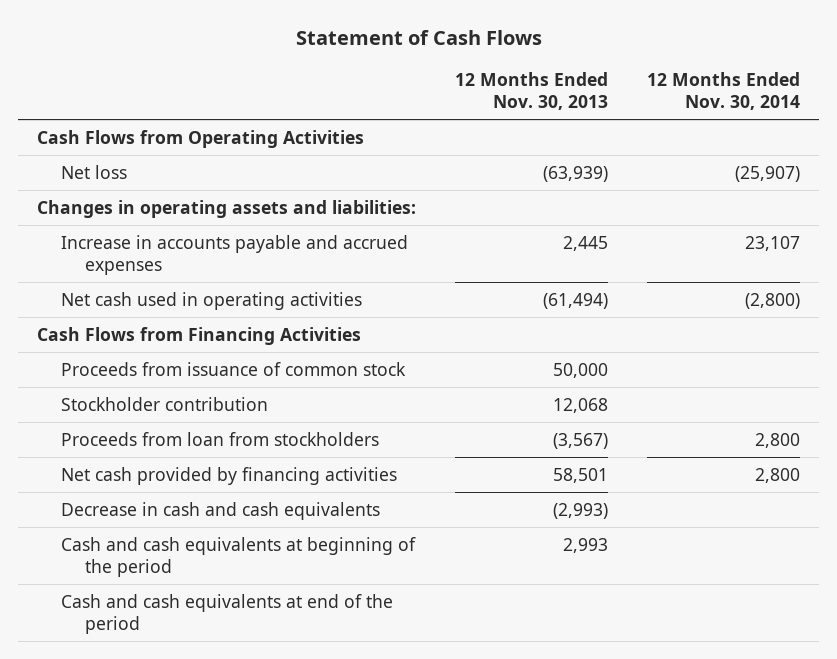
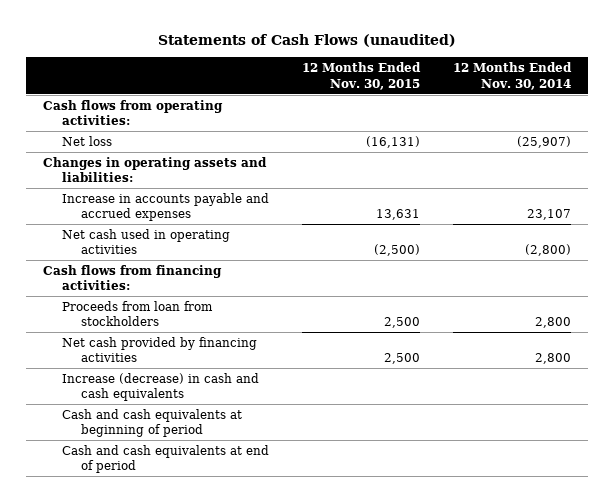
[295,29,542,45] Statement of Cash Flows -> [157,34,456,48] Statements of Cash Flows (unaudited)
[455,72,609,111] 12 Months Ended Nov. 30, 2013 -> none
none -> [301,62,421,90] 12 Months Ended Nov. 30, 2015
[37,129,365,148] Cash Flows from Operating Activities -> [42,99,223,126] Cash flows from operating activities:
[61,361,407,376] Proceeds from issuance of common stock -> none
[61,396,269,411] Stockholder contribution -> none
[37,326,362,345] Cash Flows from Financing Activities -> [42,264,222,291] Cash flows from financing activities:
[61,501,381,520] Decrease in cash and cash equivalents -> [61,372,259,402] Increase (decrease) in cash and cash equivalents
[61,536,417,577] Cash and cash equivalents at beginning of the period -> [61,408,242,438] Cash and cash equivalents at beginning of period
[61,593,394,634] Cash and cash equivalents at end of the period -> [61,444,269,474] Cash and cash equivalents at end of period

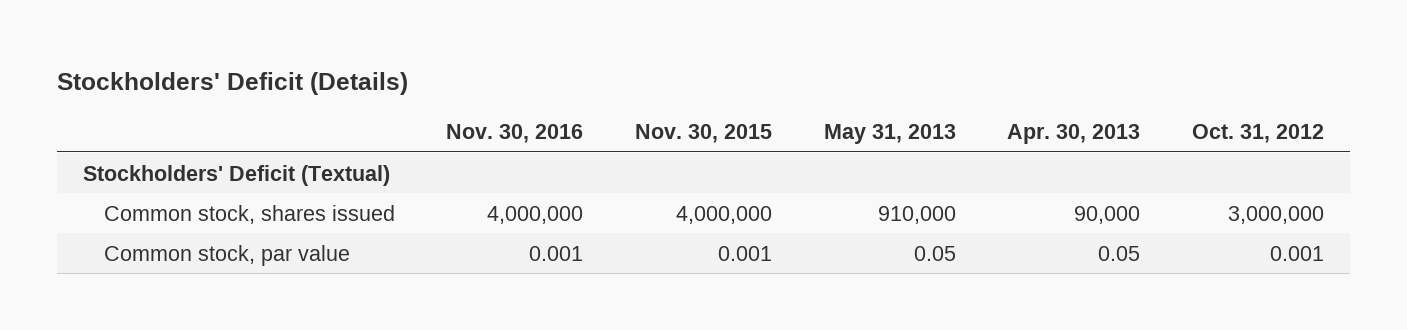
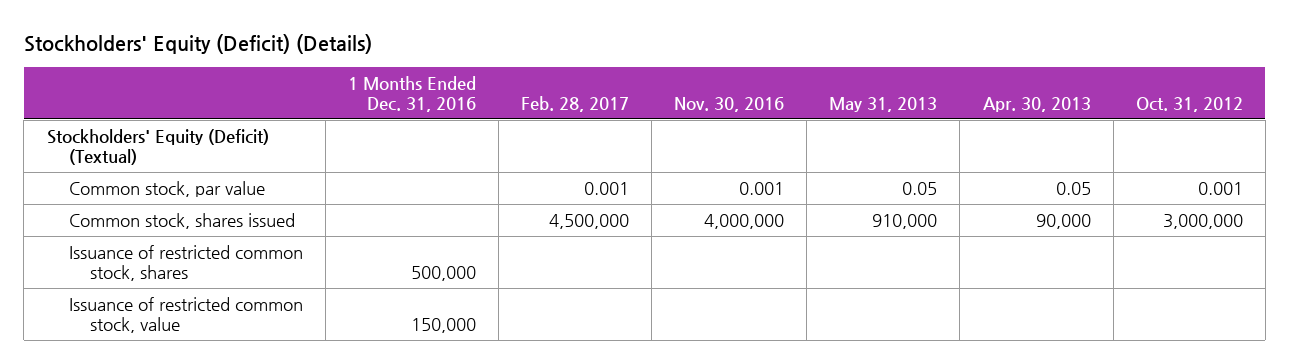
[56,72,408,96] Stockholders' Deficit (Details) -> [23,34,372,55] Stockholders' Equity (Deficit) (Details)
[635,124,773,144] Nov. 30, 2015 -> none
none -> [347,76,476,112] 1 Months Ended Dec. 31, 2016
none -> [520,95,629,112] Feb. 28, 2017
[82,164,390,186] Stockholders' Deficit (Textual) -> [46,128,269,165] Stockholders' Equity (Deficit) (Textual)
[103,204,395,224] Common stock, shares issued -> [68,212,295,229] Common stock, shares issued
none -> [68,244,303,281] Issuance of restricted common stock, shares
none -> [68,296,303,333] Issuance of restricted common stock, value

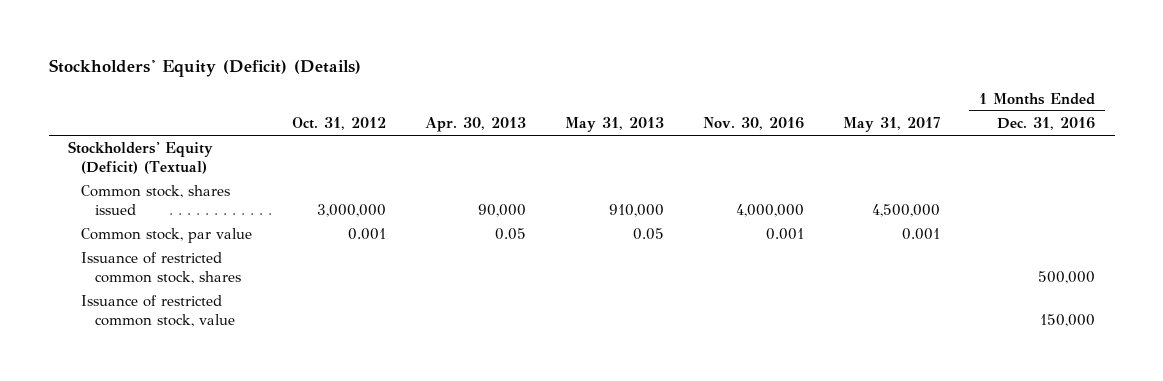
[520,95,629,112] Feb. 28, 2017 -> none
none -> [843,117,941,133] May 31, 2017
[68,180,265,197] Common stock, par value -> [81,228,253,244] Common stock, par value

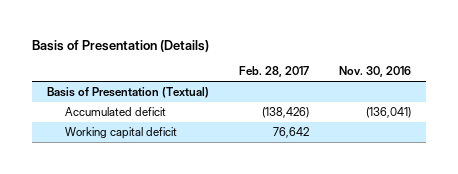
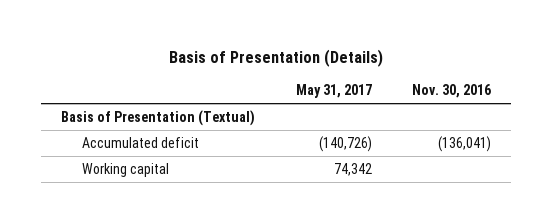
[238,66,309,78] Feb. 28, 2017 -> none
none -> [295,84,372,99] May 31, 2017
[64,127,177,140] Working capital deficit -> [81,163,169,178] Working capital

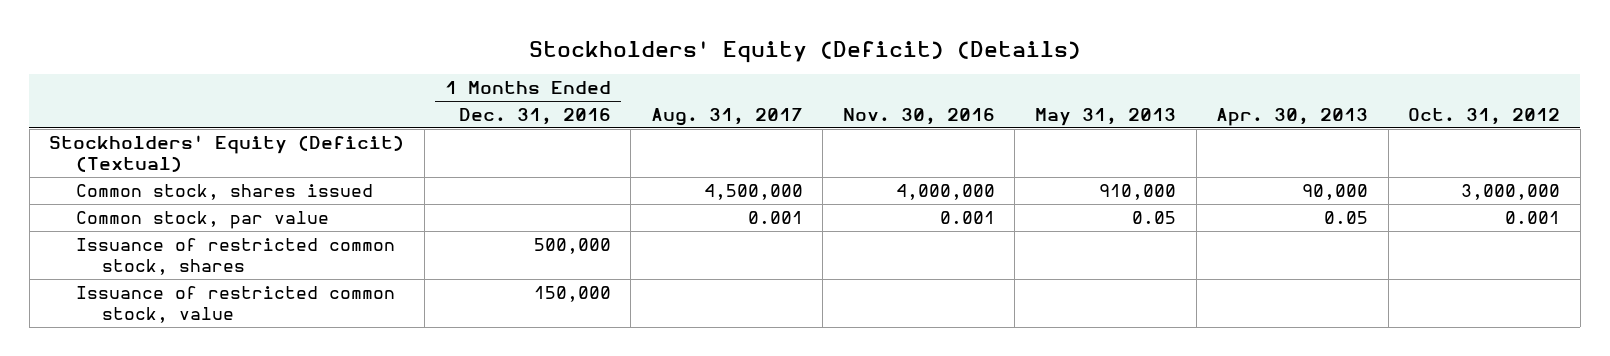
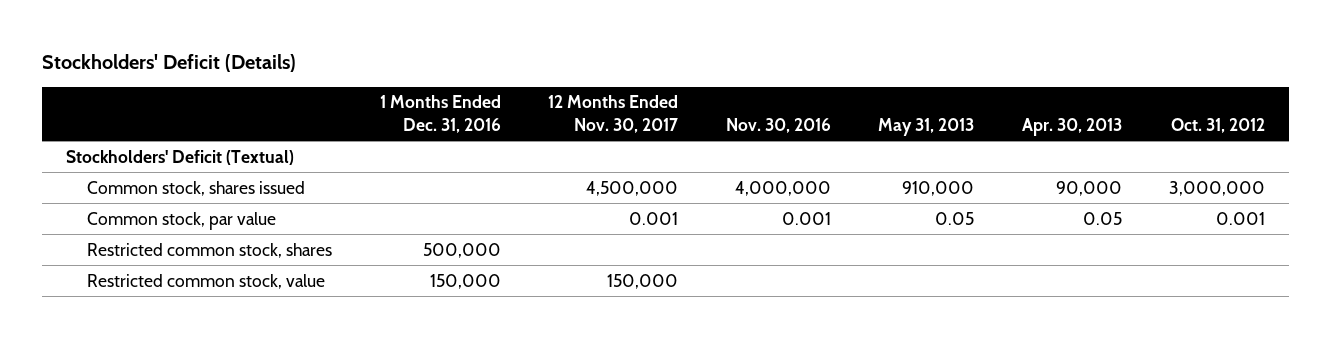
[528,40,1081,63] Stockholders' Equity (Deficit) (Details) -> [42,54,297,73] Stockholders' Deficit (Details)
[650,108,803,127] Aug. 31, 2017 -> none
none -> [548,95,679,133] 12 Months Ended Nov. 30, 2017
[49,135,405,173] Stockholders' Equity (Deficit) (Textual) -> [65,149,294,165] Stockholders' Deficit (Textual)
[75,238,395,276] Issuance of restricted common stock, shares -> [87,242,333,258] Restricted common stock, shares
[75,286,395,324] Issuance of restricted common stock, value -> [87,273,326,289] Restricted common stock, value

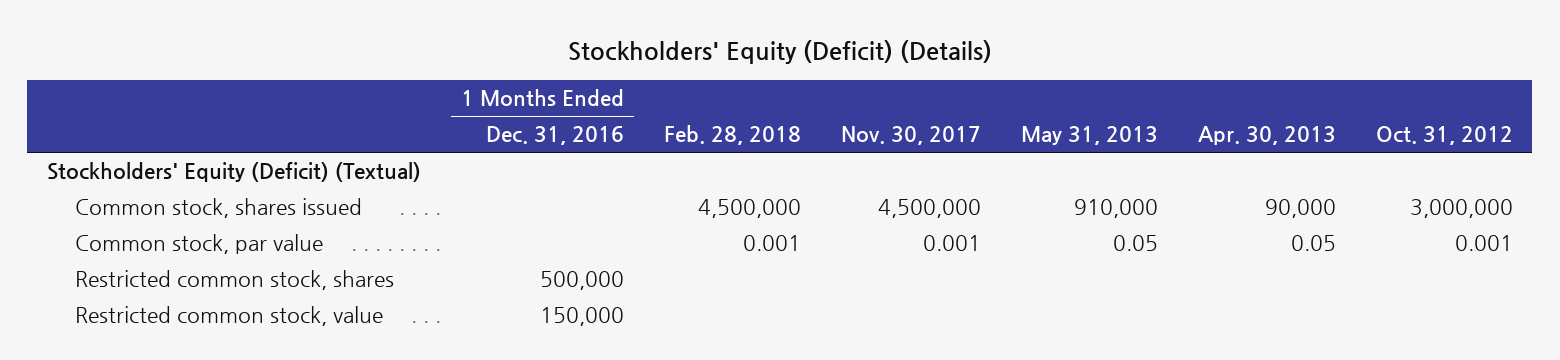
[42,54,297,73] Stockholders' Deficit (Details) -> [567,40,992,65] Stockholders' Equity (Deficit) (Details)
[548,95,679,133] 12 Months Ended Nov. 30, 2017 -> none
[725,117,831,133] Nov. 30, 2016 -> none
none -> [663,125,801,146] Feb. 28, 2018
none -> [840,126,981,146] Nov. 30, 2017
[65,149,294,165] Stockholders' Deficit (Textual) -> [47,162,422,183] Stockholders' Equity (Deficit) (Textual)

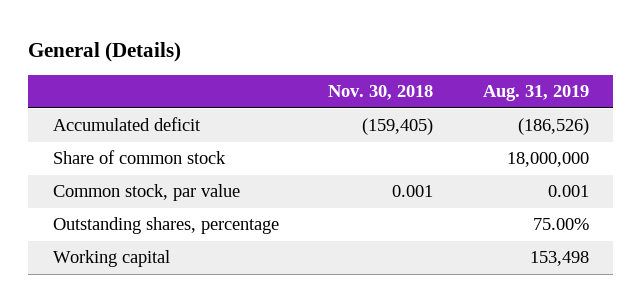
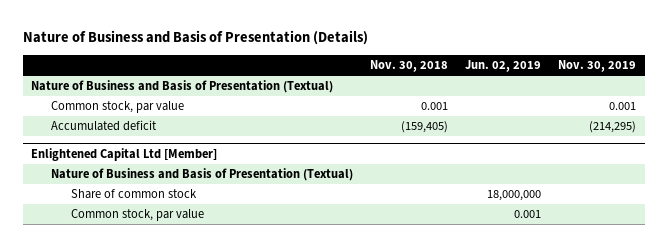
[28,41,182,62] General (Details) -> [22,30,368,46] Nature of Business and Basis of Presentation (Details)
[482,85,589,102] Aug. 31, 2019 -> none
none -> [465,60,542,73] Jun. 02, 2019
none -> [558,60,637,73] Nov. 30, 2019
[52,150,226,165] Share of common stock -> none
none -> [31,80,334,94] Nature of Business and Basis of Presentation (Textual)
[52,217,279,235] Outstanding shares, percentage -> none
[52,250,170,268] Working capital -> none
[52,117,201,132] Accumulated deficit -> [51,120,158,132] Accumulated deficit
none -> [31,148,218,162] Enlightened Capital Ltd [Member]
none -> [51,168,354,182] Nature of Business and Basis of Presentation (Textual)
none -> [71,189,198,200] Share of common stock
none -> [71,209,205,222] Common stock, par value

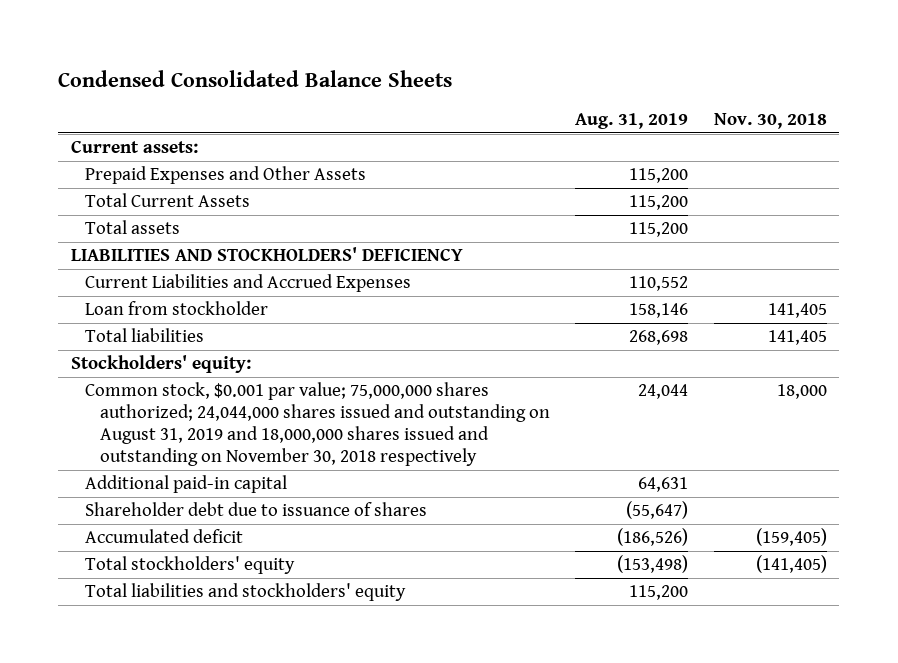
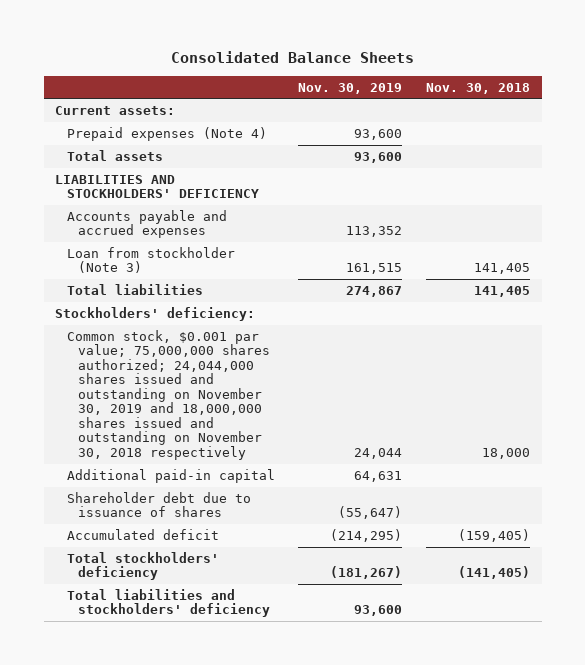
[58,70,453,88] Condensed Consolidated Balance Sheets -> [170,51,414,64] Consolidated Balance Sheets
[575,113,689,130] Aug. 31, 2019 -> none
none -> [298,82,403,94] Nov. 30, 2019
[85,193,251,208] Total Current Assets -> none
[85,166,367,185] Prepaid Expenses and Other Assets -> [66,127,267,142] Prepaid expenses (Note 4)
[85,274,412,293] Current Liabilities and Accrued Expenses -> none
none -> [66,210,227,239] Accounts payable and accrued expenses
[85,301,269,316] Loan from stockholder -> [66,247,235,274] Loan from stockholder (Note 3)
[71,355,252,374] Stockholders' equity: -> [55,307,256,322] Stockholders' deficiency:
[85,382,550,467] Common stock, $0.001 par value; 75,000,000 shares authorized; 24,044,000 shares issued and outstanding on August 31, 2019 and 18,000,000 shares issued and outstanding on November 30, 2018 respectively -> [66,330,270,460] Common stock, $0.001 par value; 75,000,000 shares authorized; 24,044,000 shares issued and outstanding on November 30, 2019 and 18,000,000 shares issued and outstanding on November 30, 2018 respectively
[85,556,296,575] Total stockholders' equity -> [66,552,219,581] Total stockholders' deficiency
[85,583,407,602] Total liabilities and stockholders' equity -> [66,589,270,618] Total liabilities and stockholders' deficiency

